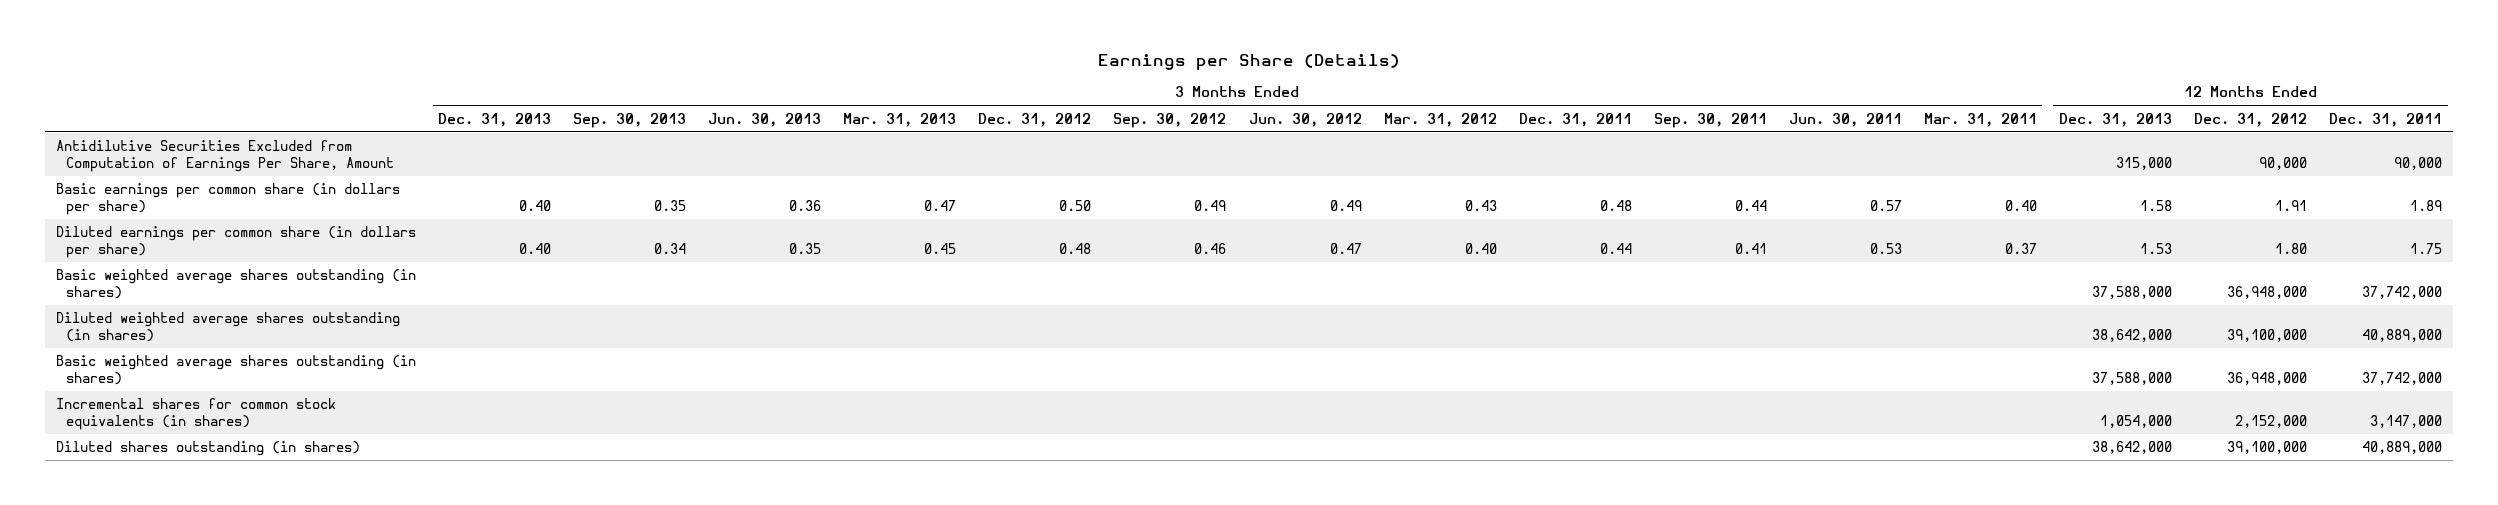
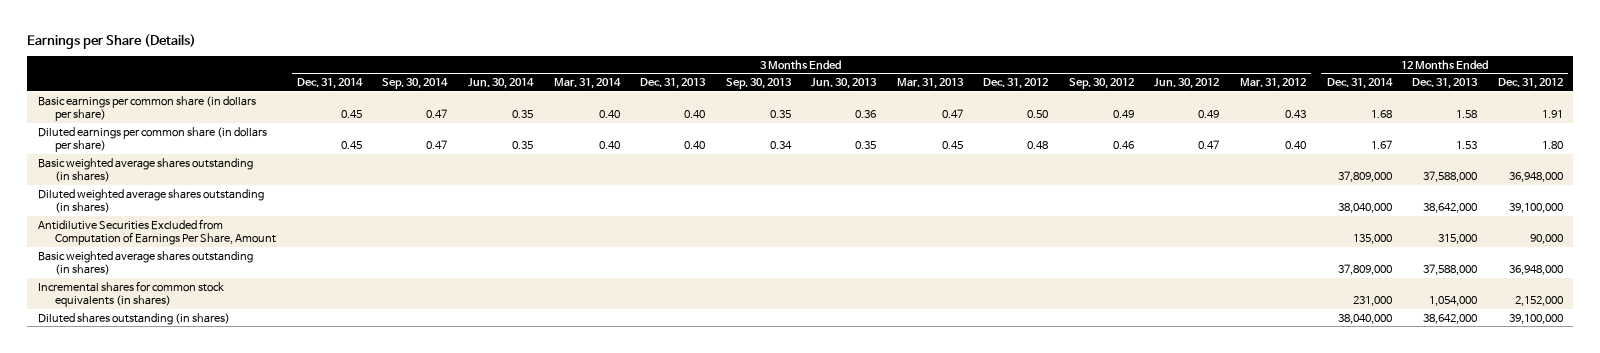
[1518,112,1632,127] Dec. 31, 2011 -> none
[1653,112,1767,128] Sep. 30, 2011 -> none
[1788,112,1902,127] Jun. 30, 2011 -> none
[1923,112,2037,127] Mar. 31, 2011 -> none
[2329,112,2443,127] Dec. 31, 2011 -> none
none -> [296,78,363,90] Dec. 31, 2014
none -> [382,78,449,90] Sep. 30, 2014
none -> [467,78,534,90] Jun. 30, 2014
none -> [553,78,621,90] Mar. 31, 2014
none -> [1326,78,1393,90] Dec. 31, 2014
[56,140,395,172] Antidilutive Securities Excluded from Computation of Earnings Per Share, Amount -> [37,218,277,246] Antidilutive Securities Excluded from Computation of Earnings Per Share, Amount

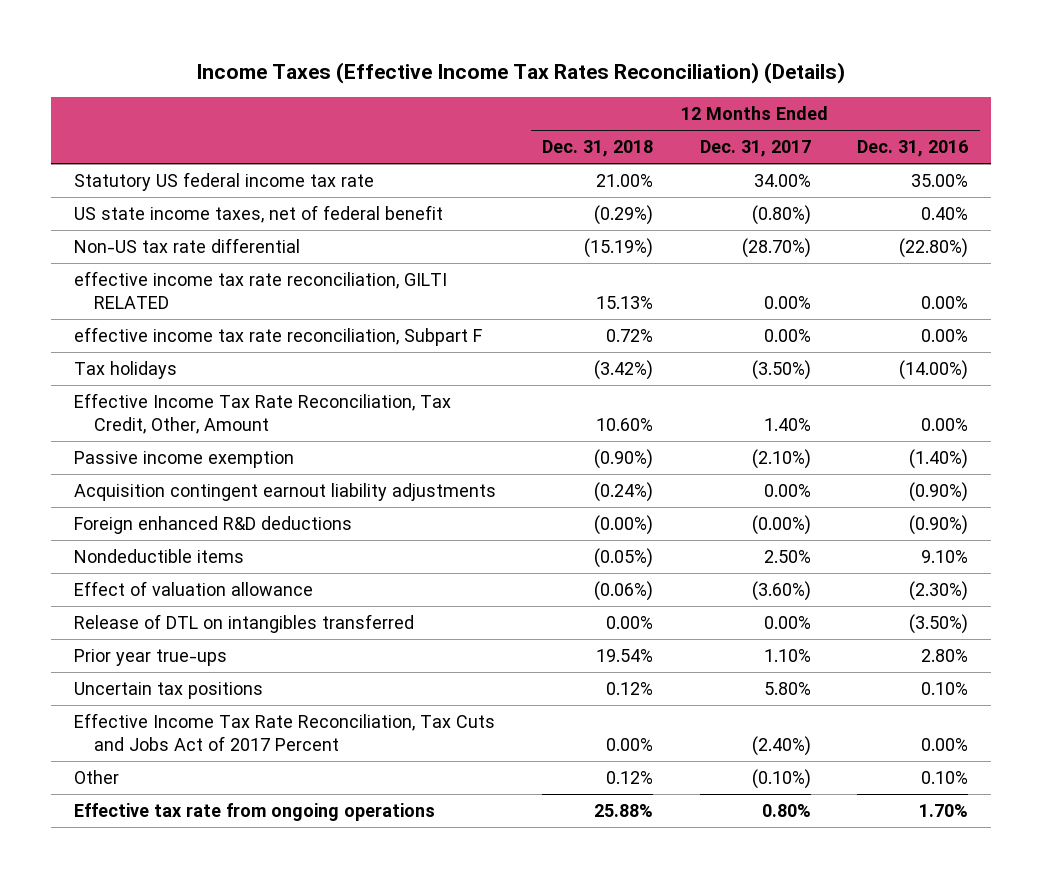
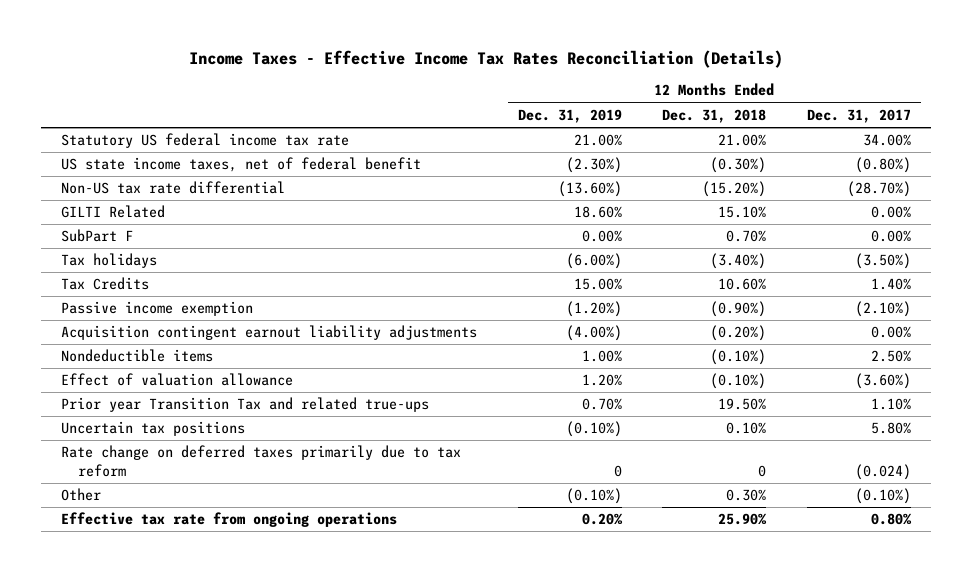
[195,61,845,84] Income Taxes (Effective Income Tax Rates Reconciliation) (Details) -> [189,49,784,68] Income Taxes - Effective Income Tax Rates Reconciliation (Details)
[856,140,968,158] Dec. 31, 2016 -> none
none -> [517,108,622,123] Dec. 31, 2019
[594,204,654,225] (0.29%) -> [710,157,767,174] (0.30%)
[584,237,654,258] (15.19%) -> [702,181,767,198] (15.20%)
[73,270,447,310] effective income tax rate reconciliation, GILTI RELATED -> [61,205,166,219] GILTI Related
[596,296,654,310] 15.13% -> [718,206,767,219] 15.10%
[73,326,482,346] effective income tax rate reconciliation, Subpart F -> [61,229,134,243] SubPart F
[606,328,654,342] 0.72% -> [726,230,767,243] 0.70%
[594,359,654,380] (3.42%) -> [710,253,767,270] (3.40%)
[73,392,451,435] Effective Income Tax Rate Reconciliation, Tax Credit, Other, Amount -> [61,277,150,291] Tax Credits
[73,515,352,534] Foreign enhanced R&D deductions -> none
[73,613,414,633] Release of DTL on intangibles transferred -> none
[73,712,495,752] Effective Income Tax Rate Reconciliation, Tax Cuts and Jobs Act of 2017 Percent -> none
[594,481,654,502] (0.24%) -> [710,325,767,342] (0.20%)
[594,547,654,568] (0.05%) -> [710,349,767,366] (0.10%)
[594,580,654,601] (0.06%) -> [710,373,767,390] (0.10%)
[73,648,227,666] Prior year true-ups -> [61,397,430,413] Prior year Transition Tax and related true-ups
[596,648,654,662] 19.54% -> [718,398,767,411] 19.50%
[606,681,654,695] 0.12% -> [726,422,767,435] 0.10%
none -> [61,445,462,477] Rate change on deferred taxes primarily due to tax reform
[606,770,654,784] 0.12% -> [726,489,767,502] 0.30%
[594,803,654,817] 25.88% -> [718,513,768,526] 25.90%

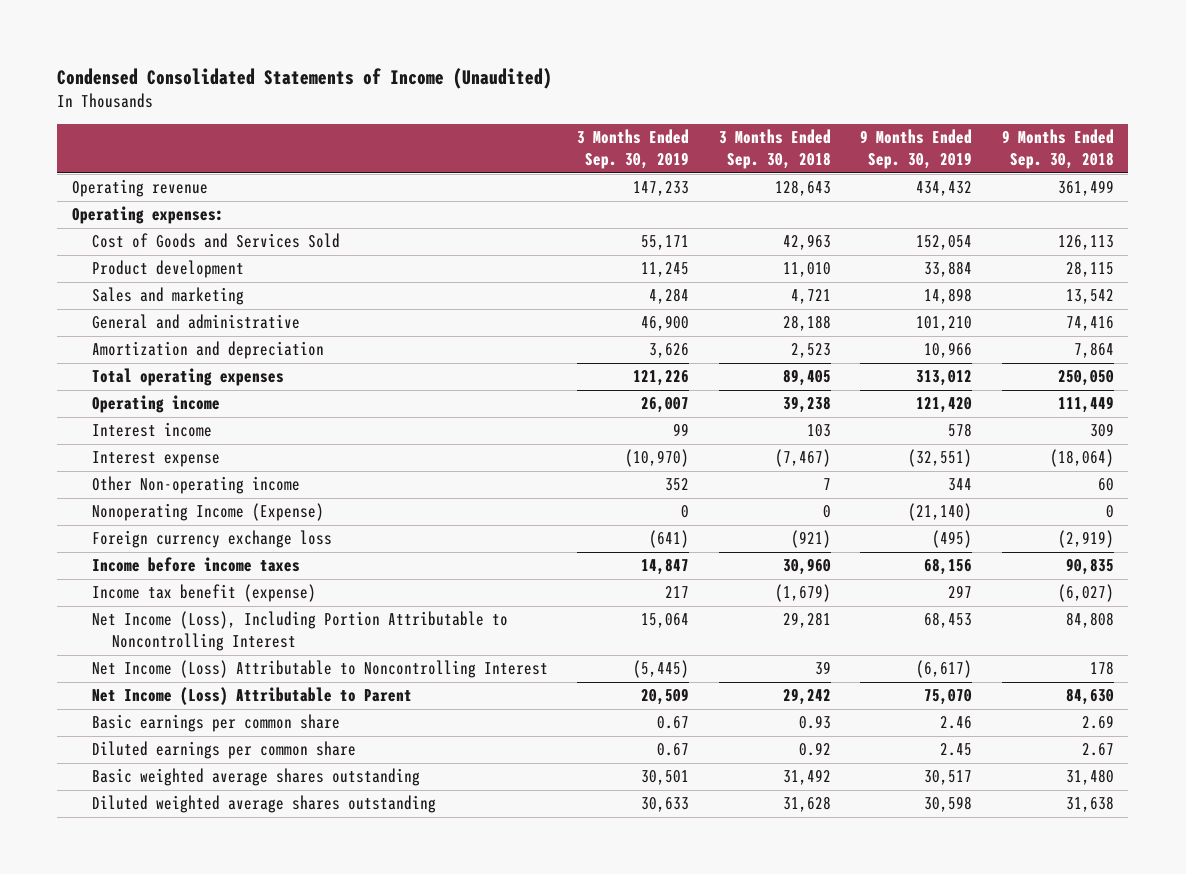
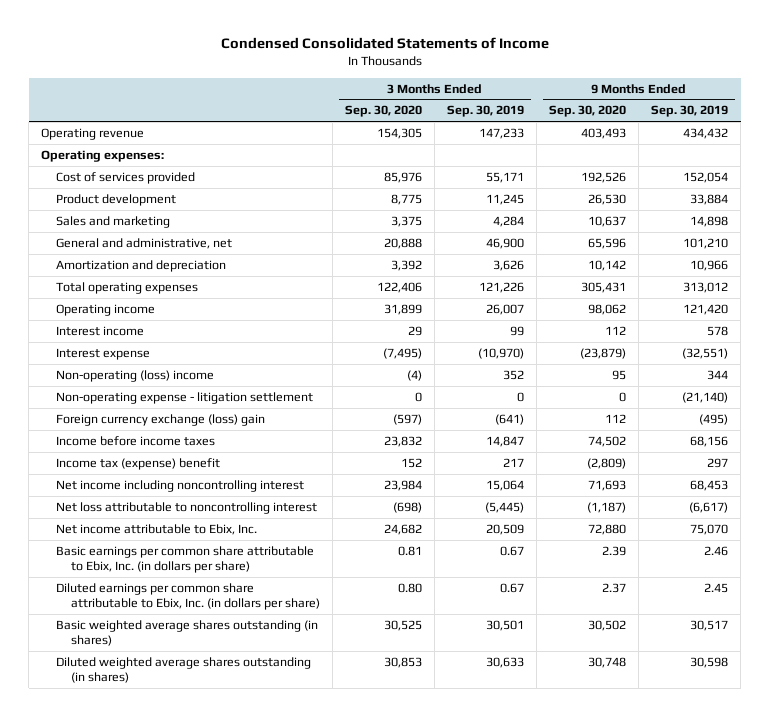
[57,67,553,89] Condensed Consolidated Statements of Income (Unaudited) -> [220,37,549,50] Condensed Consolidated Statements of Income
[718,129,831,170] 3 Months Ended Sep. 30, 2018 -> none
[1001,129,1114,170] 9 Months Ended Sep. 30, 2018 -> none
none -> [345,105,423,118] Sep. 30, 2020
none -> [549,105,627,118] Sep. 30, 2020
[91,233,340,249] Cost of Goods and Services Sold -> [56,171,196,184] Cost of services provided
[91,314,300,330] General and administrative -> [56,237,233,249] General and administrative, net
[91,476,300,495] Other Non-operating income -> [56,369,215,382] Non-operating (loss) income
[91,503,324,522] Nonoperating Income (Expense) -> [56,391,314,404] Non-operating expense - litigation settlement
[91,530,332,549] Foreign currency exchange loss -> [56,413,266,426] Foreign currency exchange (loss) gain
[91,584,316,603] Income tax benefit (expense) -> [56,457,221,470] Income tax (expense) benefit
[91,611,508,652] Net Income (Loss), Including Portion Attributable to Noncontrolling Interest -> [56,479,305,492] Net income including noncontrolling interest
[91,660,548,679] Net Income (Loss) Attributable to Noncontrolling Interest -> [56,501,318,514] Net loss attributable to noncontrolling interest
[91,687,412,706] Net Income (Loss) Attributable to Parent -> [56,523,258,535] Net income attributable to Ebix, Inc.
[91,714,340,733] Basic earnings per common share -> [56,545,315,573] Basic earnings per common share attributable to Ebix, Inc. (in dollars per share)
[91,741,356,760] Diluted earnings per common share -> [56,582,321,610] Diluted earnings per common share attributable to Ebix, Inc. (in dollars per share)
[91,768,420,787] Basic weighted average shares outstanding -> [56,619,319,646] Basic weighted average shares outstanding (in shares)
[91,795,436,814] Diluted weighted average shares outstanding -> [56,656,312,683] Diluted weighted average shares outstanding (in shares)

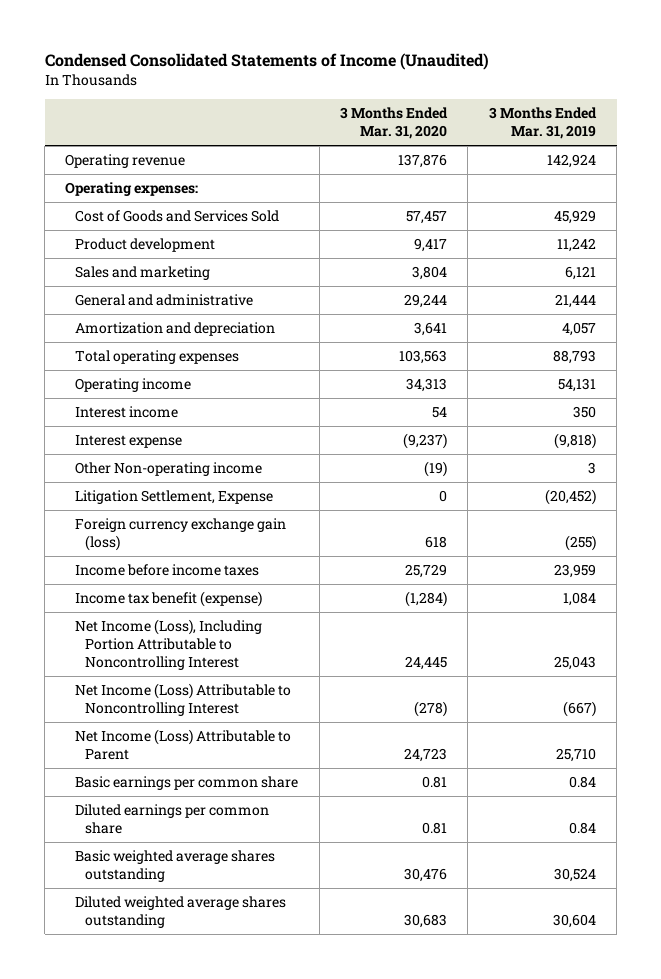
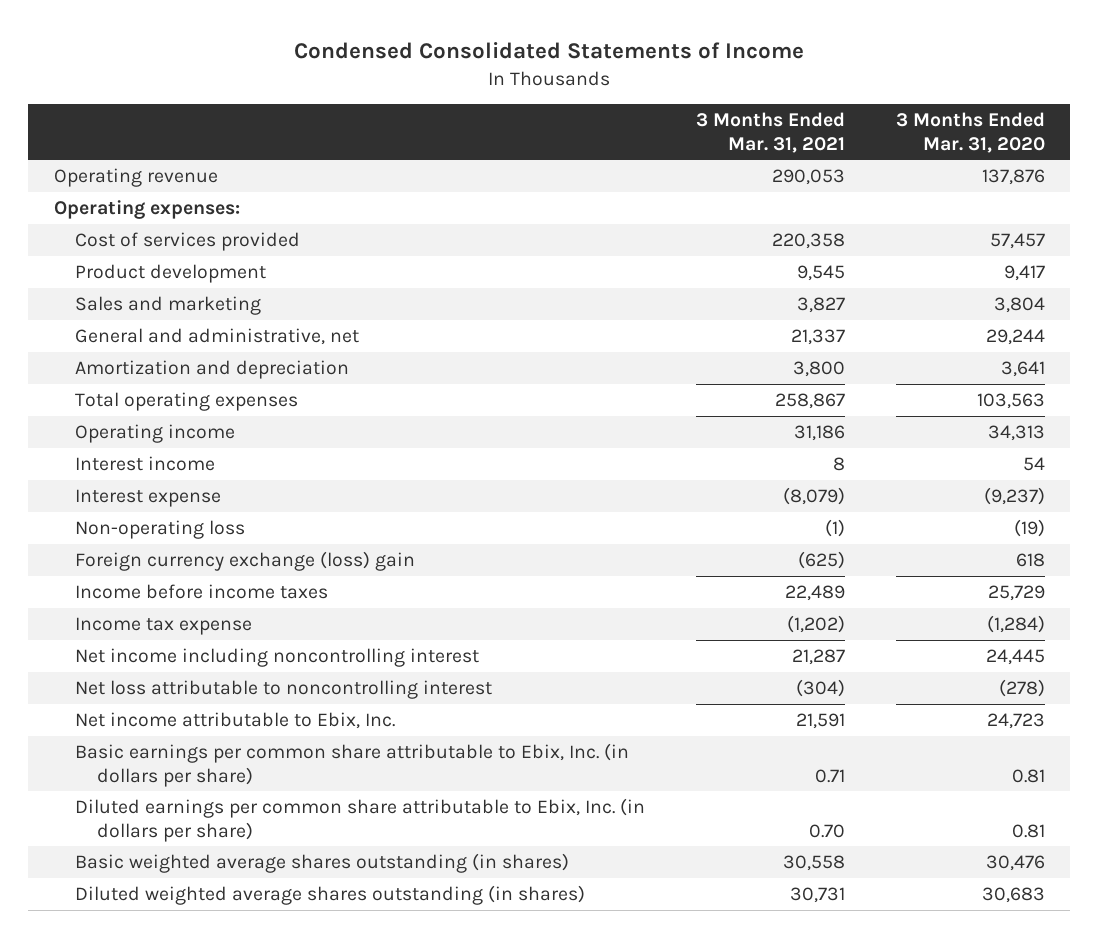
[44,53,489,71] Condensed Consolidated Statements of Income (Unaudited) -> [294,42,805,60] Condensed Consolidated Statements of Income
[488,107,597,140] 3 Months Ended Mar. 31, 2019 -> none
none -> [695,112,845,153] 3 Months Ended Mar. 31, 2021
[75,210,280,223] Cost of Goods and Services Sold -> [75,232,301,252] Cost of services provided
[75,294,254,307] General and administrative -> [75,328,360,346] General and administrative, net
[75,490,274,505] Litigation Settlement, Expense -> none
[75,462,263,477] Other Non-operating income -> [75,520,246,540] Non-operating loss
[75,518,287,551] Foreign currency exchange gain (loss) -> [75,551,416,572] Foreign currency exchange (loss) gain
[75,591,263,608] Income tax benefit (expense) -> [75,617,253,636] Income tax expense
[75,619,263,670] Net Income (Loss), Including Portion Attributable to Noncontrolling Interest -> [75,648,480,668] Net income including noncontrolling interest
[75,683,292,716] Net Income (Loss) Attributable to Noncontrolling Interest -> [75,680,493,700] Net loss attributable to noncontrolling interest
[75,729,292,760] Net Income (Loss) Attributable to Parent -> [75,712,396,730] Net income attributable to Ebix, Inc.
[75,776,299,791] Basic earnings per common share -> [75,743,630,787] Basic earnings per common share attributable to Ebix, Inc. (in dollars per share)
[75,804,270,834] Diluted earnings per common share -> [75,798,646,842] Diluted earnings per common share attributable to Ebix, Inc. (in dollars per share)
[75,850,276,882] Basic weighted average shares outstanding -> [75,853,570,874] Basic weighted average shares outstanding (in shares)
[75,896,287,928] Diluted weighted average shares outstanding -> [75,885,586,906] Diluted weighted average shares outstanding (in shares)

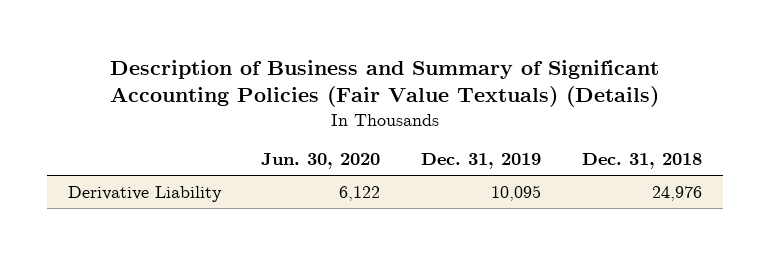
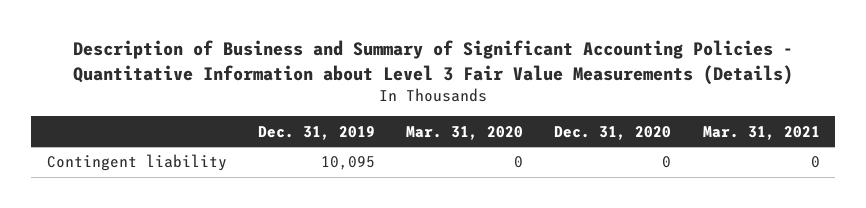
[109,59,659,107] Description of Business and Summary of Significant Accounting Policies (Fair Value Textuals) (Details) -> [73,40,794,85] Description of Business and Summary of Significant Accounting Policies - Quantitative Information about Level 3 Fair Value Measurements (Details)
[261,153,381,170] Jun. 30, 2020 -> none
[582,153,703,170] Dec. 31, 2018 -> none
none -> [406,125,524,140] Mar. 31, 2020
none -> [554,125,672,140] Dec. 31, 2020
none -> [702,125,820,140] Mar. 31, 2021
[67,186,222,203] Derivative Liability -> [46,154,227,172] Contingent liability

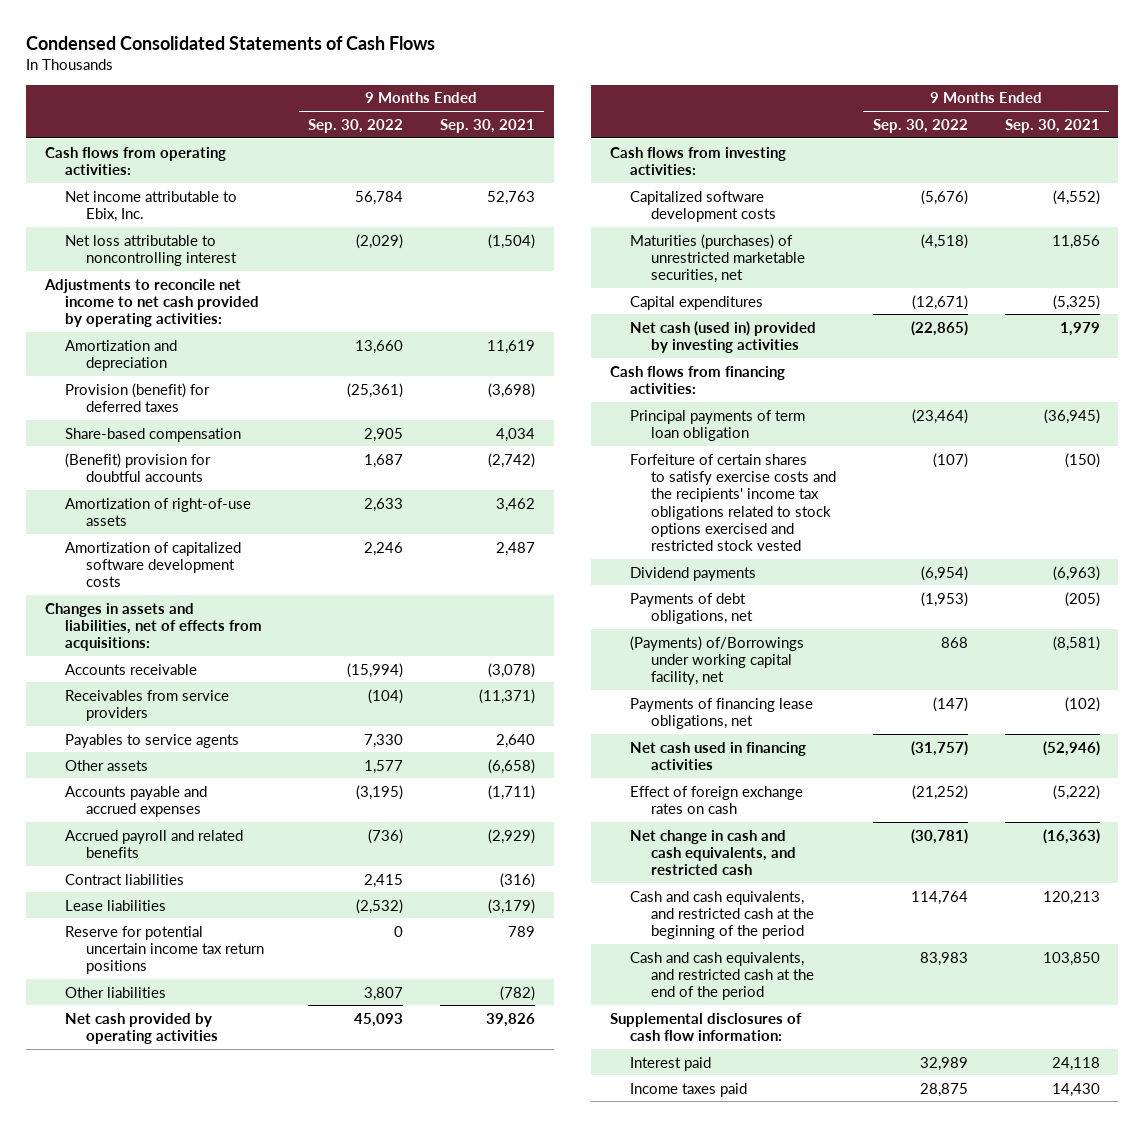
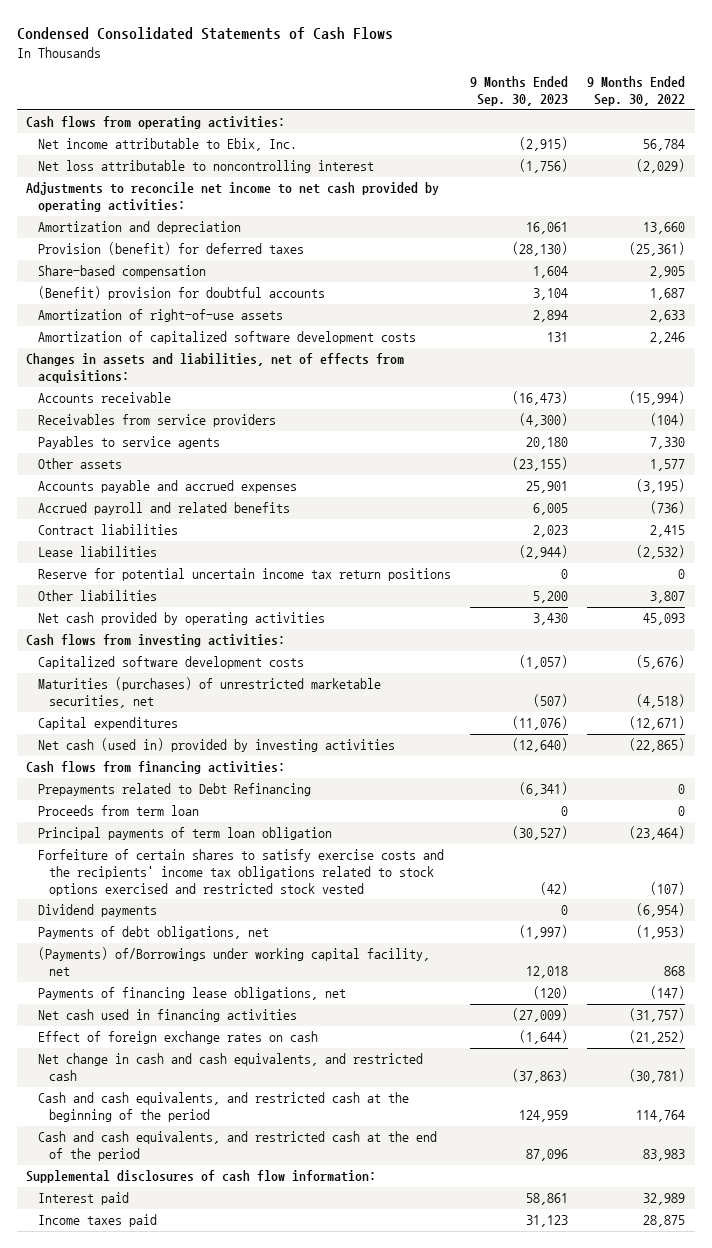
[440,118,536,133] Sep. 30, 2021 -> none
none -> [470,76,569,106] 9 Months Ended Sep. 30, 2023
none -> [37,783,311,797] Prepayments related to Debt Refinancing
none -> [37,805,199,817] Proceeds from term loan

